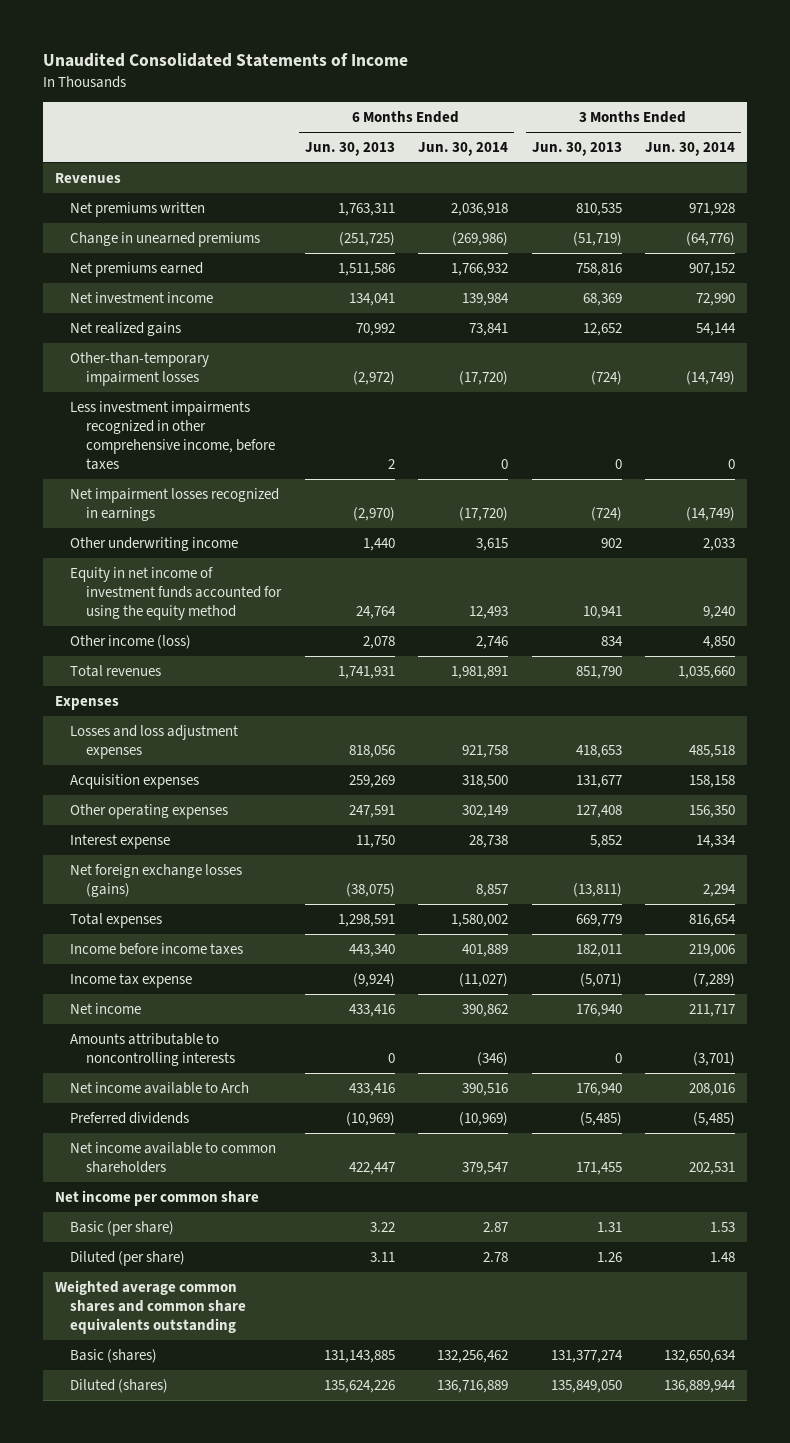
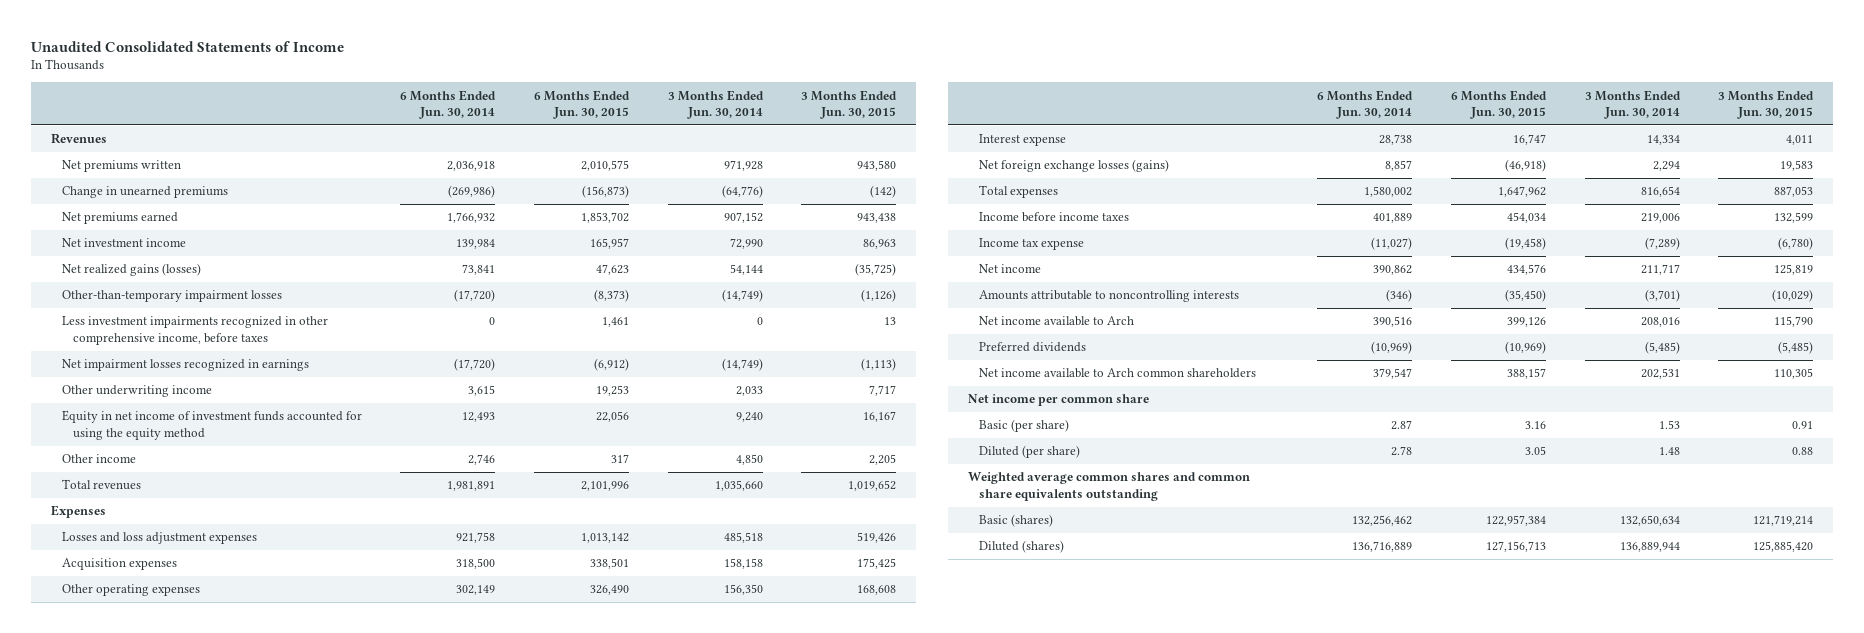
[304,141,395,156] Jun. 30, 2013 -> none
[531,141,622,156] Jun. 30, 2013 -> none
none -> [534,89,631,119] 6 Months Ended Jun. 30, 2015
none -> [801,89,898,119] 3 Months Ended Jun. 30, 2015
[70,321,182,336] Net realized gains -> [61,263,201,277] Net realized gains (losses)
[70,634,192,649] Other income (loss) -> [61,454,136,464] Other income
[70,1141,277,1173] Net income available to common shareholders -> [978,368,1256,379] Net income available to Arch common shareholders

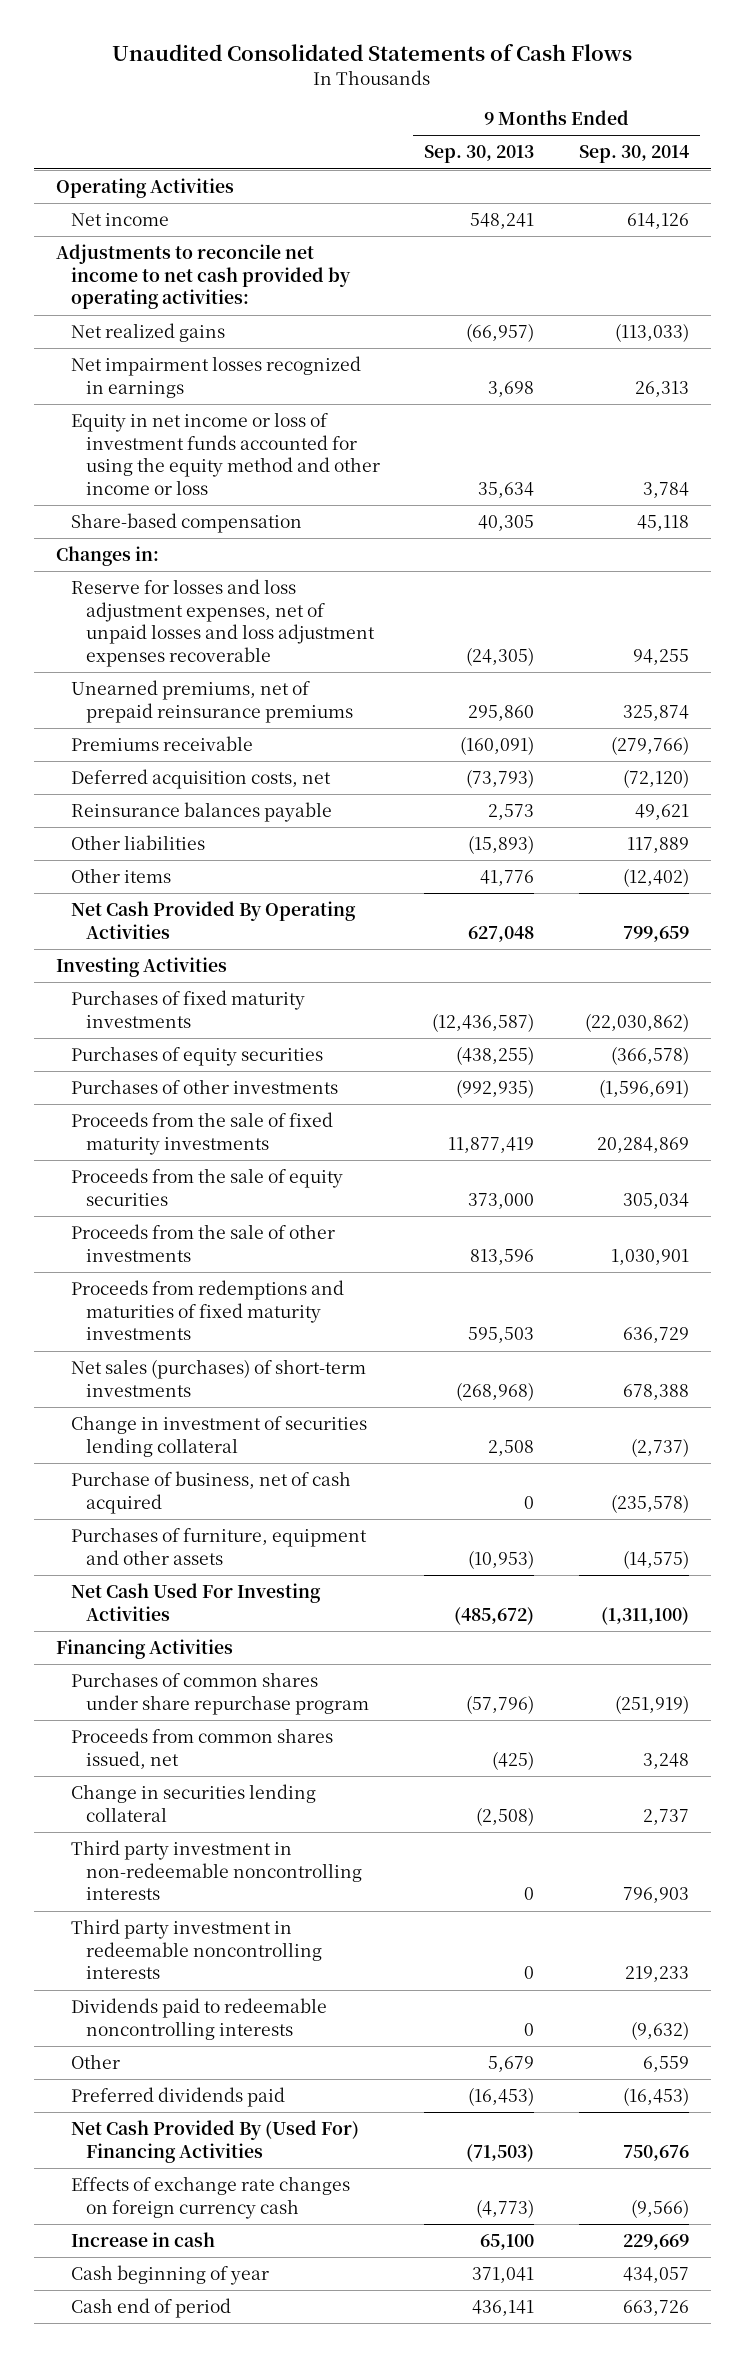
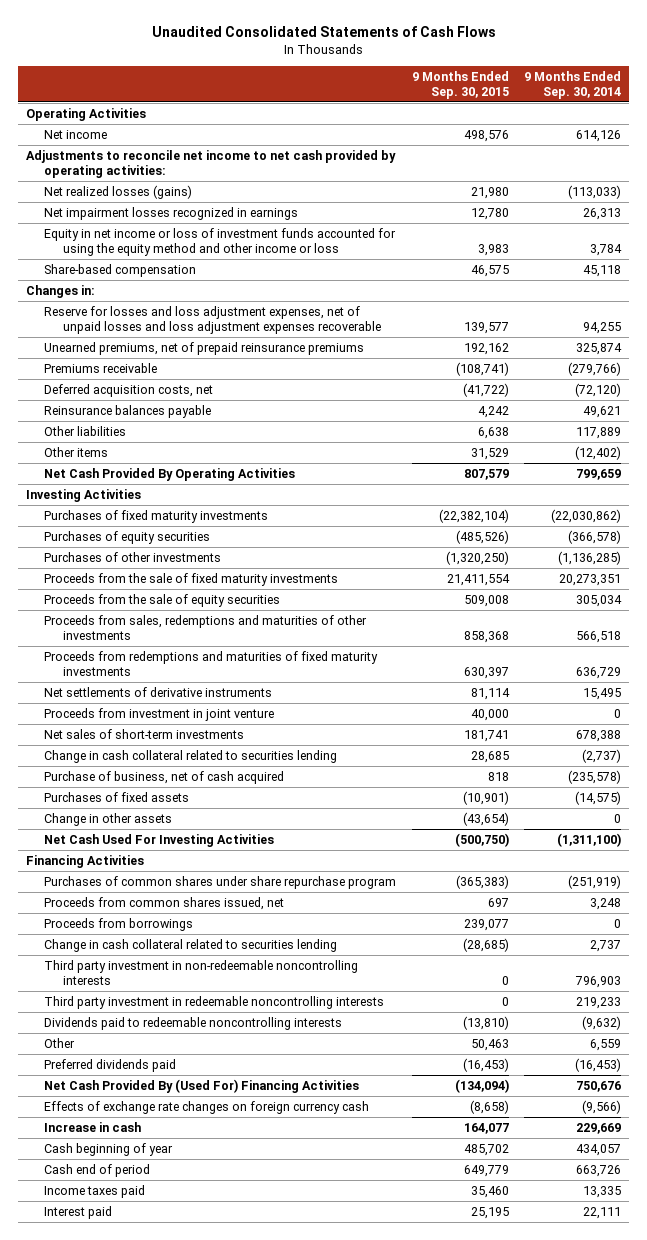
[424,145,535,164] Sep. 30, 2013 -> none
none -> [411,71,509,99] 9 Months Ended Sep. 30, 2015
[70,322,225,342] Net realized gains -> [44,184,193,199] Net realized losses (gains)
[598,1078,689,1098] (1,596,691) -> [558,550,622,565] (1,136,285)
[596,1136,689,1153] 20,284,869 -> [559,573,622,586] 20,273,351
[70,1223,335,1262] Proceeds from the sale of other investments -> [44,614,368,640] Proceeds from sales, redemptions and maturities of other investments
[610,1248,689,1265] 1,030,901 -> [576,630,622,643] 566,518
none -> [44,686,273,697] Net settlements of derivative instruments
none -> [44,707,275,721] Proceeds from investment in joint venture
[70,1358,366,1397] Net sales (purchases) of short-term investments -> [44,728,245,739] Net sales of short-term investments
[70,1414,367,1457] Change in investment of securities lending collateral -> [44,749,338,763] Change in cash collateral related to securities lending
[70,1526,367,1565] Purchases of furniture, equipment and other assets -> [44,791,190,802] Purchases of fixed assets
none -> [44,812,173,826] Change in other assets
none -> [44,917,194,931] Proceeds from borrowings
[70,1783,316,1822] Change in securities lending collateral -> [44,938,338,952] Change in cash collateral related to securities lending
none -> [44,1184,146,1198] Income taxes paid
none -> [44,1205,113,1219] Interest paid

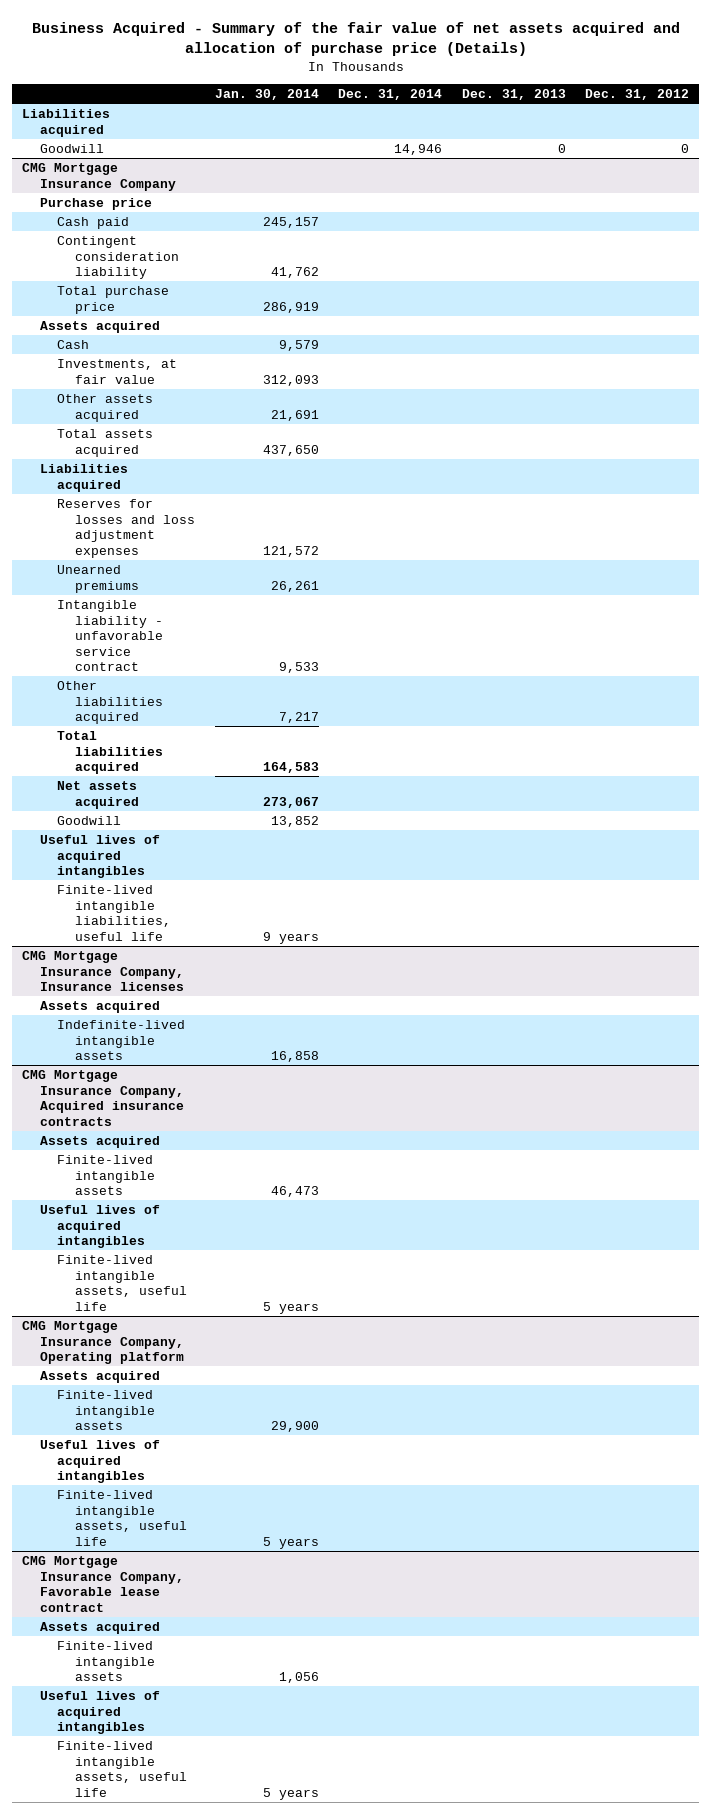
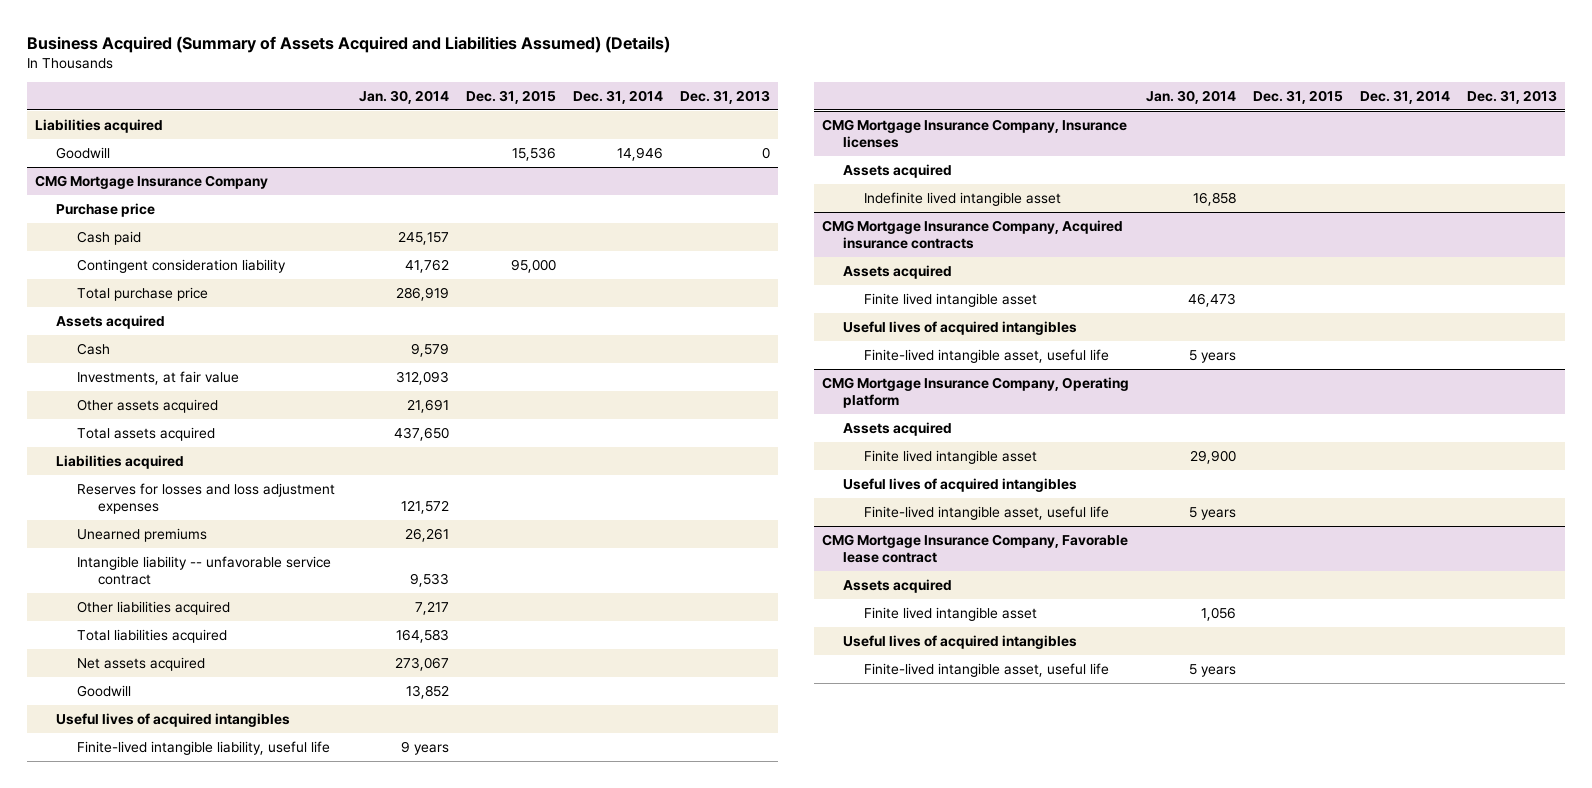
[31,21,680,57] Business Acquired - Summary of the fair value of net assets acquired and allocation of purchase price (Details) -> [26,35,670,53] Business Acquired (Summary of Assets Acquired and Liabilities Assumed) (Details)
[585,89,690,101] Dec. 31, 2012 -> none
none -> [465,90,556,105] Dec. 31, 2015
[57,600,164,672] Intangible liability - unfavorable service contract -> [77,555,332,586] Intangible liability -- unfavorable service contract
[57,885,172,941] Finite-lived intangible liabilities, useful life -> [77,740,331,755] Finite-lived intangible liability, useful life
[57,1020,186,1061] Indefinite-lived intangible assets -> [864,191,1062,206] Indefinite lived intangible asset
[57,1155,156,1196] Finite-lived intangible assets -> [864,292,1038,307] Finite lived intangible asset
[57,1255,188,1311] Finite-lived intangible assets, useful life -> [864,348,1110,363] Finite-lived intangible asset, useful life
[57,1390,156,1431] Finite-lived intangible assets -> [864,449,1038,464] Finite lived intangible asset
[57,1490,188,1546] Finite-lived intangible assets, useful life -> [864,505,1110,520] Finite-lived intangible asset, useful life
[57,1641,156,1682] Finite-lived intangible assets -> [864,606,1038,621] Finite lived intangible asset
[57,1741,188,1797] Finite-lived intangible assets, useful life -> [864,662,1110,677] Finite-lived intangible asset, useful life

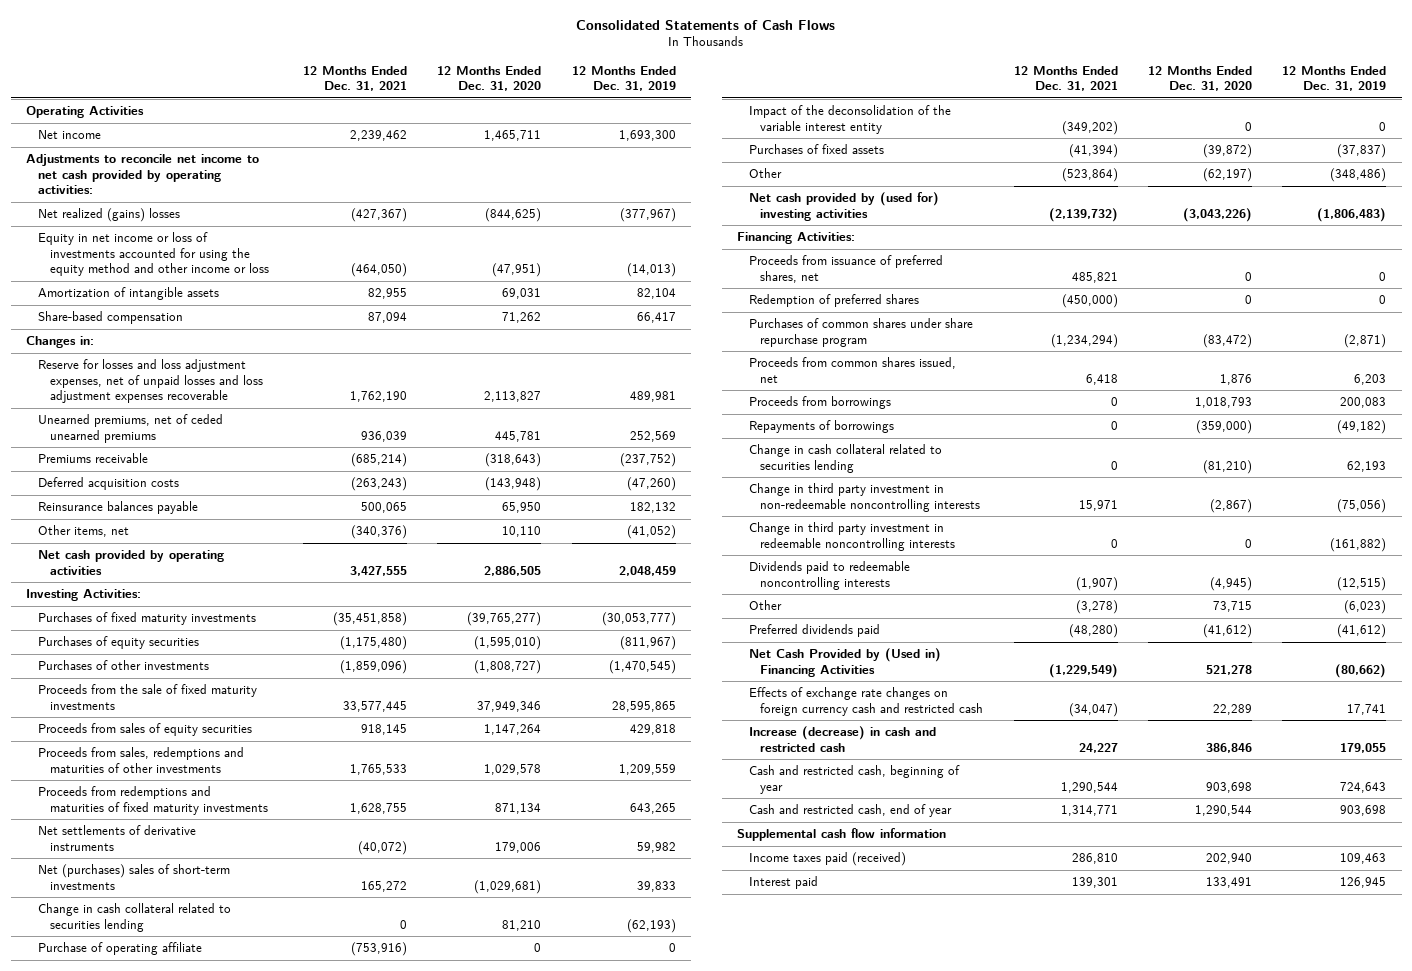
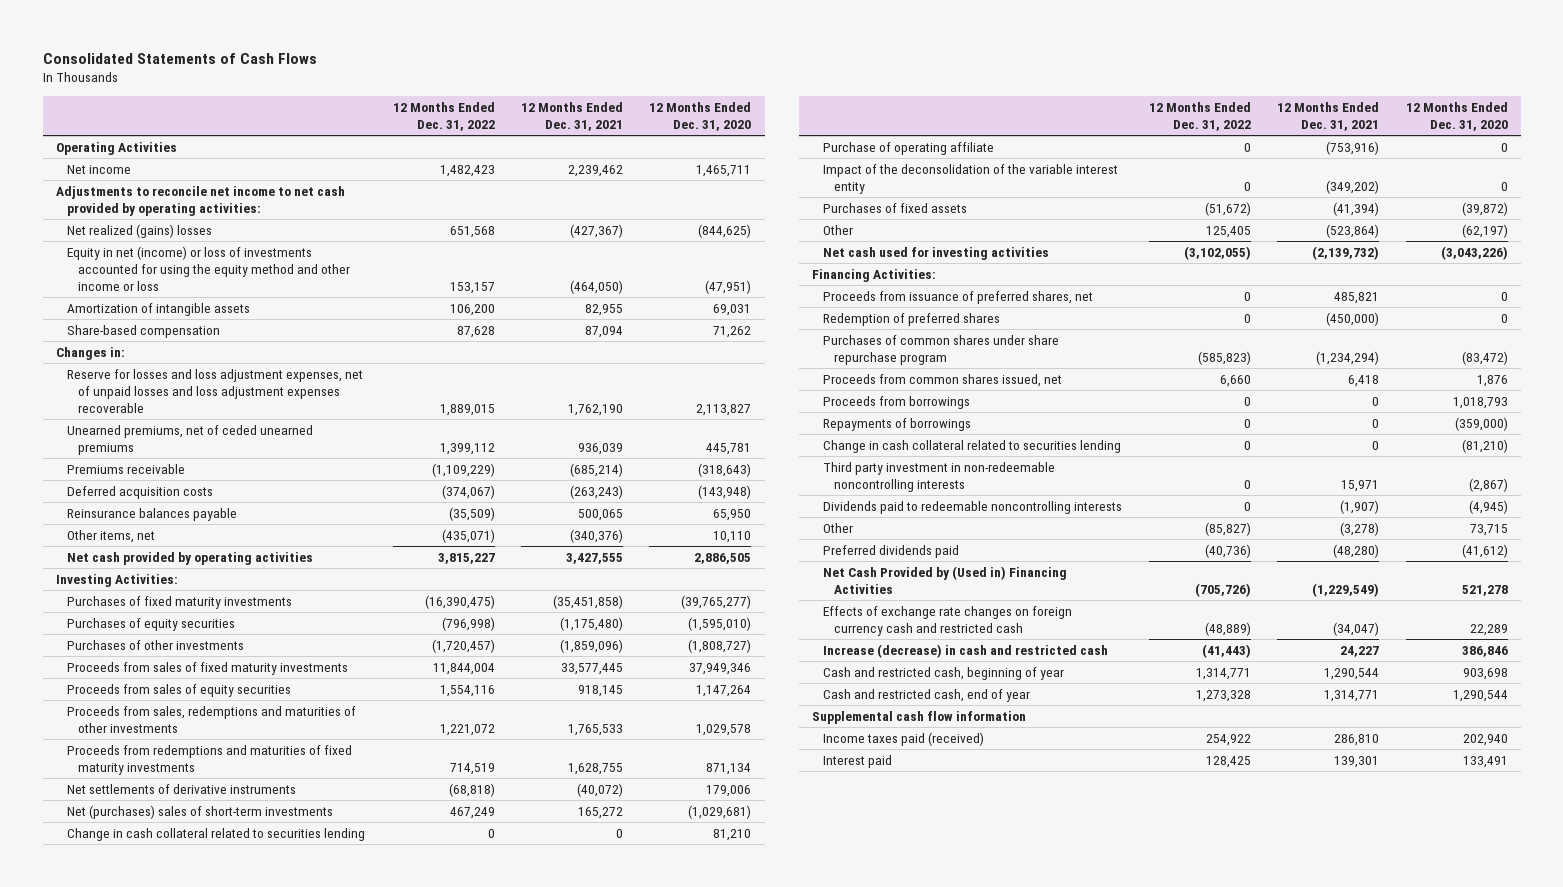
[571,65,676,92] 12 Months Ended Dec. 31, 2019 -> none
none -> [392,102,495,131] 12 Months Ended Dec. 31, 2022
[37,232,269,277] Equity in net income or loss of investments accounted for using the equity method and other income or loss -> [67,246,351,291] Equity in net (income) or loss of investments accounted for using the equity method and other income or loss
[37,684,257,710] Proceeds from the sale of fixed maturity investments -> [67,662,349,676] Proceeds from sales of fixed maturity investments
[748,192,939,221] Net cash provided by (used for) investing activities -> [823,247,1050,261] Net cash used for investing activities
[748,522,956,551] Change in third party investment in redeemable noncontrolling interests -> none
[748,483,981,512] Change in third party investment in non-redeemable noncontrolling interests -> [823,462,1056,492] Third party investment in non-redeemable noncontrolling interests

